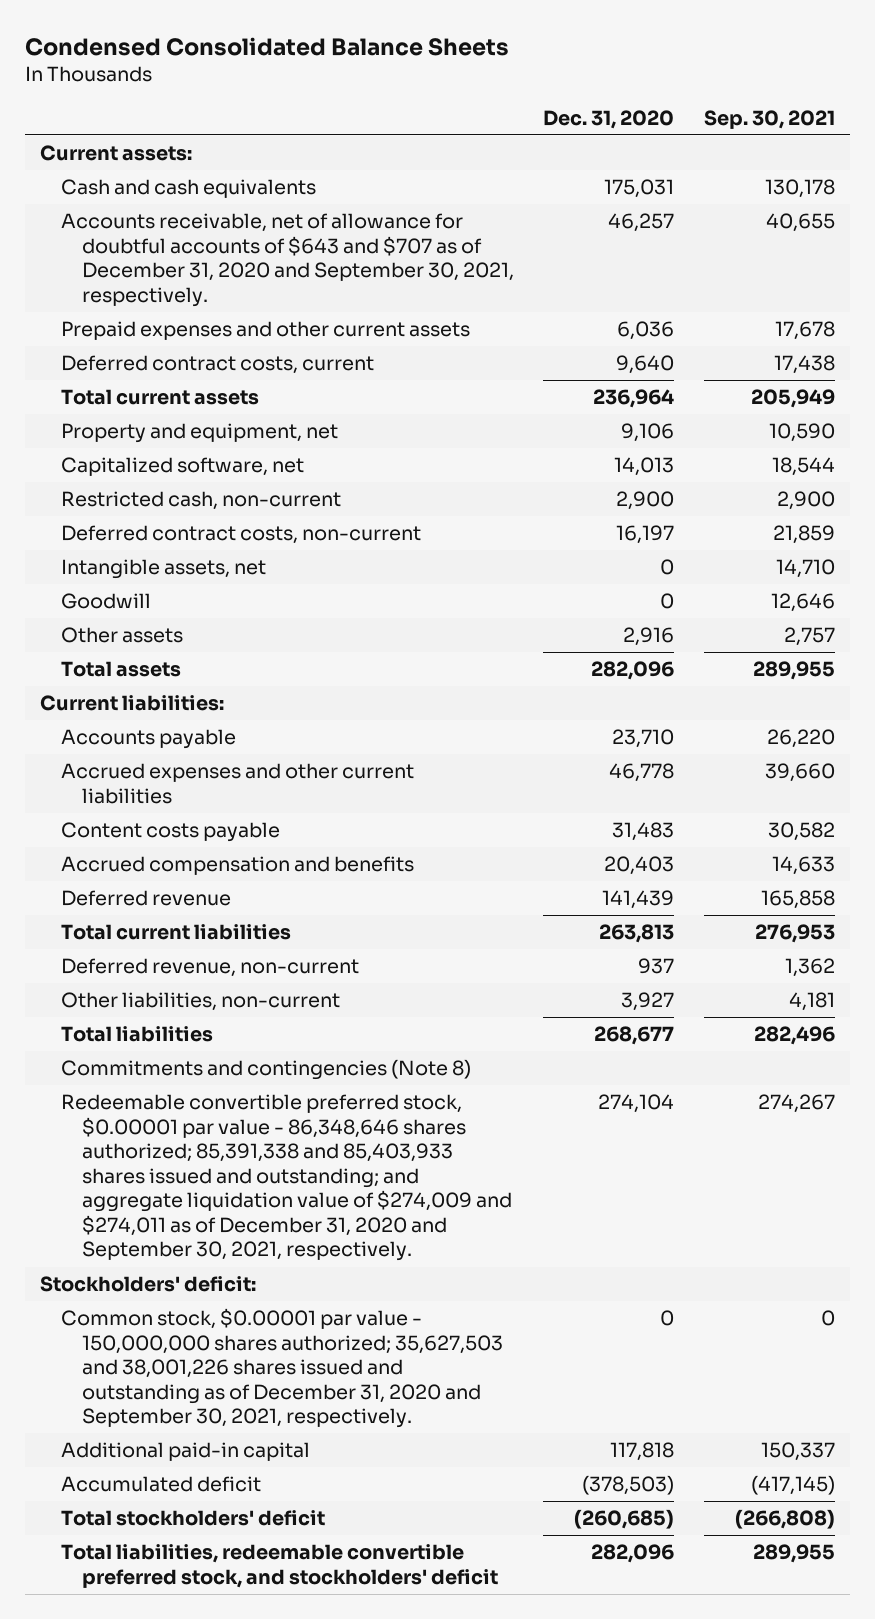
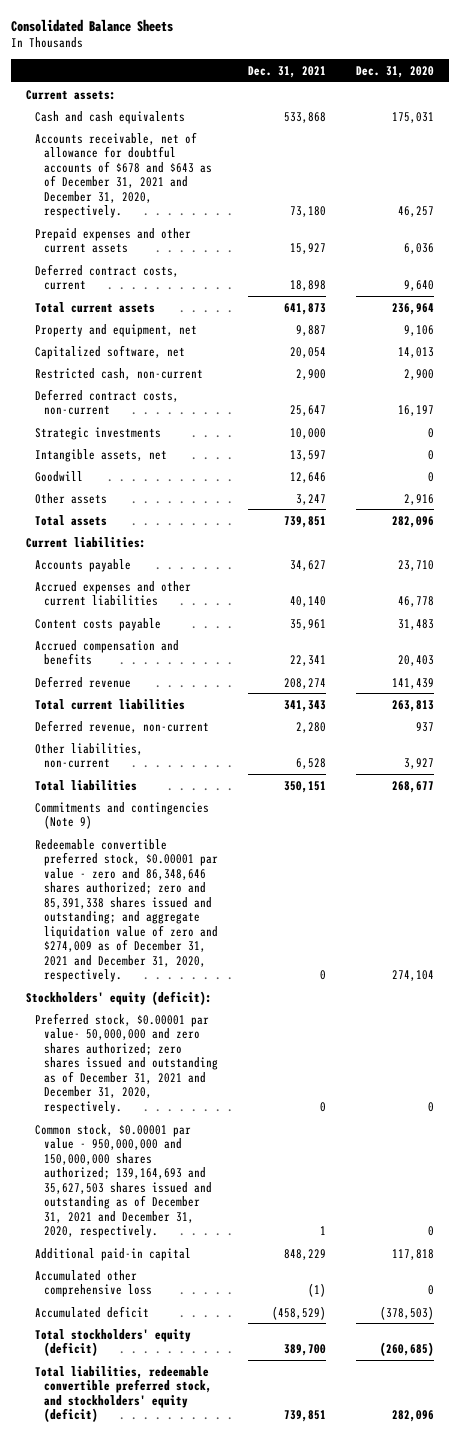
[24,36,509,56] Condensed Consolidated Balance Sheets -> [11,18,174,32] Consolidated Balance Sheets
[704,109,836,129] Sep. 30, 2021 -> none
none -> [247,65,326,78] Dec. 31, 2021
[60,213,514,307] Accounts receivable, net of allowance for doubtful accounts of $643 and $707 as of December 31, 2020 and September 30, 2021, respectively. -> [35,131,212,219] Accounts receivable, net of allowance for doubtful accounts of $678 and $643 as of December 31, 2021 and December 31, 2020, respectively.
none -> [35,426,162,440] Strategic investments
[60,1059,471,1081] Commitments and contingencies (Note 8) -> [35,801,210,830] Commitments and contingencies (Note 9)
[60,1094,512,1262] Redeemable convertible preferred stock, $0.00001 par value - 86,348,646 shares authorized; 85,391,338 and 85,403,933 shares issued and outstanding; and aggregate liquidation value of $274,009 and $274,011 as of December 31, 2020 and September 30, 2021, respectively. -> [35,838,218,983] Redeemable convertible preferred stock, $0.00001 par value - zero and 86,348,646 shares authorized; zero and 85,391,338 shares issued and outstanding; and aggregate liquidation value of zero and $274,009 as of December 31, 2021 and December 31, 2020, respectively.
[39,1276,256,1293] Stockholders' deficit: -> [26,990,213,1005] Stockholders' equity (deficit):
none -> [35,1012,218,1114] Preferred stock, $0.00001 par value- 50,000,000 and zero shares authorized; zero shares issued and outstanding as of December 31, 2021 and December 31, 2020, respectively.
[60,1308,503,1429] Common stock, $0.00001 par value - 150,000,000 shares authorized; 35,627,503 and 38,001,226 shares issued and outstanding as of December 31, 2020 and September 30, 2021, respectively. -> [35,1123,212,1239] Common stock, $0.00001 par value - 950,000,000 and 150,000,000 shares authorized; 139,164,693 and 35,627,503 shares issued and outstanding as of December 31, 2021 and December 31, 2020, respectively.
none -> [35,1269,152,1298] Accumulated other comprehensive loss
[60,1510,325,1527] Total stockholders' deficit -> [35,1328,192,1357] Total stockholders' equity (deficit)
[60,1544,498,1588] Total liabilities, redeemable convertible preferred stock, and stockholders' deficit -> [35,1365,212,1423] Total liabilities, redeemable convertible preferred stock, and stockholders' equity (deficit)

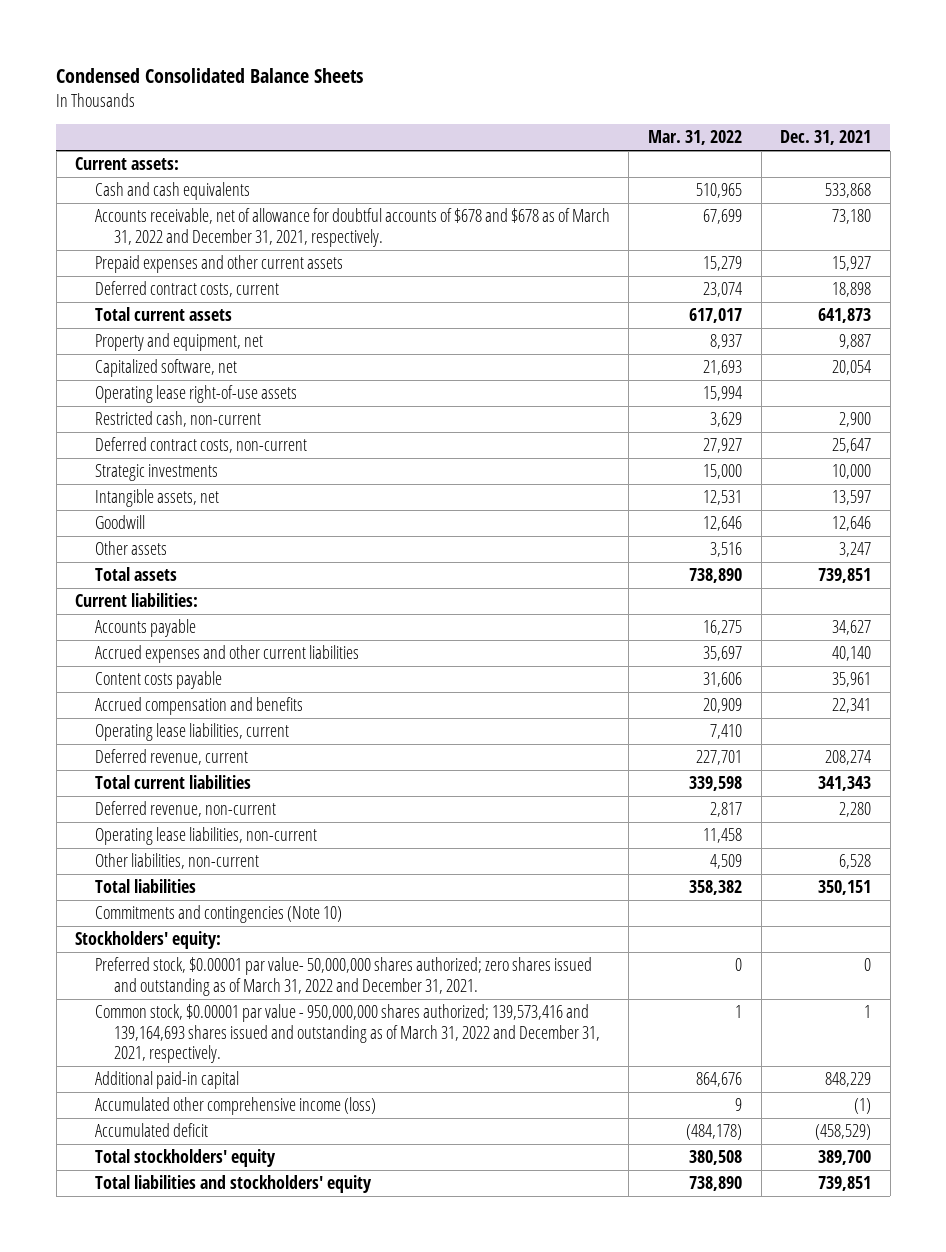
[11,18,174,32] Consolidated Balance Sheets -> [56,68,364,84] Condensed Consolidated Balance Sheets
[355,65,434,78] Dec. 31, 2020 -> none
none -> [647,130,742,146] Mar. 31, 2022
[35,131,212,219] Accounts receivable, net of allowance for doubtful accounts of $678 and $643 as of December 31, 2021 and December 31, 2020, respectively. -> [94,208,610,247] Accounts receivable, net of allowance for doubtful accounts of $678 and $678 as of March 31, 2022 and December 31, 2021, respectively.
none -> [94,385,297,404] Operating lease right-of-use assets
none -> [94,723,289,742] Operating lease liabilities, current
[35,675,132,688] Deferred revenue -> [94,749,248,766] Deferred revenue, current
none -> [94,827,317,846] Operating lease liabilities, non-current
[35,838,218,983] Redeemable convertible preferred stock, $0.00001 par value - zero and 86,348,646 shares authorized; zero and 85,391,338 shares issued and outstanding; and aggregate liquidation value of zero and $274,009 as of December 31, 2021 and December 31, 2020, respectively. -> none
[35,801,210,830] Commitments and contingencies (Note 9) -> [94,905,342,924] Commitments and contingencies (Note 10)
[26,990,213,1005] Stockholders' equity (deficit): -> [75,931,222,950] Stockholders' equity:
[35,1012,218,1114] Preferred stock, $0.00001 par value- 50,000,000 and zero shares authorized; zero shares issued and outstanding as of December 31, 2021 and December 31, 2020, respectively. -> [94,957,592,996] Preferred stock, $0.00001 par value- 50,000,000 shares authorized; zero shares issued and outstanding as of March 31, 2022 and December 31, 2021.
[35,1123,212,1239] Common stock, $0.00001 par value - 950,000,000 and 150,000,000 shares authorized; 139,164,693 and 35,627,503 shares issued and outstanding as of December 31, 2021 and December 31, 2020, respectively. -> [94,1004,601,1063] Common stock, $0.00001 par value - 950,000,000 shares authorized; 139,573,416 and 139,164,693 shares issued and outstanding as of March 31, 2022 and December 31, 2021, respectively.
[35,1269,152,1298] Accumulated other comprehensive loss -> [94,1097,376,1116] Accumulated other comprehensive income (loss)
[35,1328,192,1357] Total stockholders' equity (deficit) -> [94,1149,276,1168] Total stockholders' equity
[35,1365,212,1423] Total liabilities, redeemable convertible preferred stock, and stockholders' equity (deficit) -> [94,1175,372,1194] Total liabilities and stockholders' equity

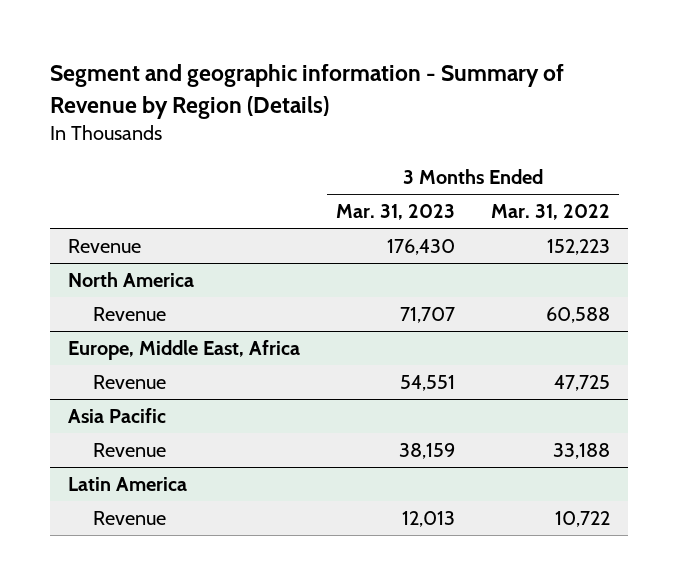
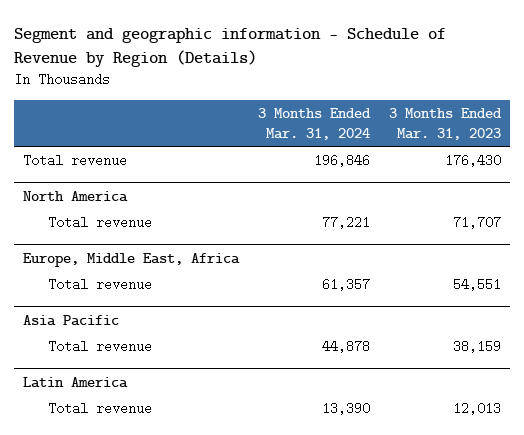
[49,64,564,119] Segment and geographic information - Summary of Revenue by Region (Details) -> [14,27,447,68] Segment and geographic information - Schedule of Revenue by Region (Details)
[491,204,611,221] Mar. 31, 2022 -> none
none -> [258,108,372,140] 3 Months Ended Mar. 31, 2024
[67,239,141,254] Revenue -> [23,154,128,168] Total revenue
[92,307,166,322] Revenue -> [48,216,153,230] Total revenue
[92,375,166,390] Revenue -> [48,278,153,292] Total revenue
[92,443,166,458] Revenue -> [48,340,153,354] Total revenue
[92,511,166,526] Revenue -> [48,402,153,416] Total revenue

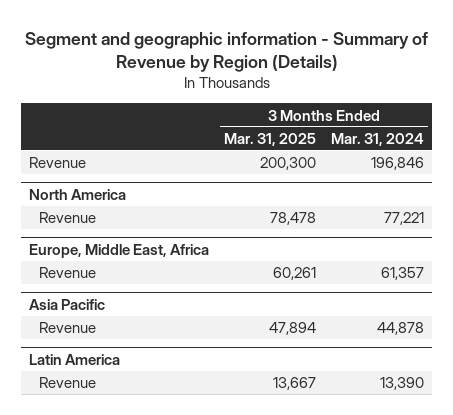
[14,27,447,68] Segment and geographic information - Schedule of Revenue by Region (Details) -> [24,31,428,72] Segment and geographic information - Summary of Revenue by Region (Details)
[388,108,502,140] 3 Months Ended Mar. 31, 2023 -> none
none -> [224,132,317,146] Mar. 31, 2025
[23,154,128,168] Total revenue -> [28,157,86,169] Revenue
[48,216,153,230] Total revenue -> [39,212,97,224] Revenue
[48,278,153,292] Total revenue -> [39,267,97,279] Revenue
[48,340,153,354] Total revenue -> [39,322,97,334] Revenue
[48,402,153,416] Total revenue -> [39,377,97,389] Revenue

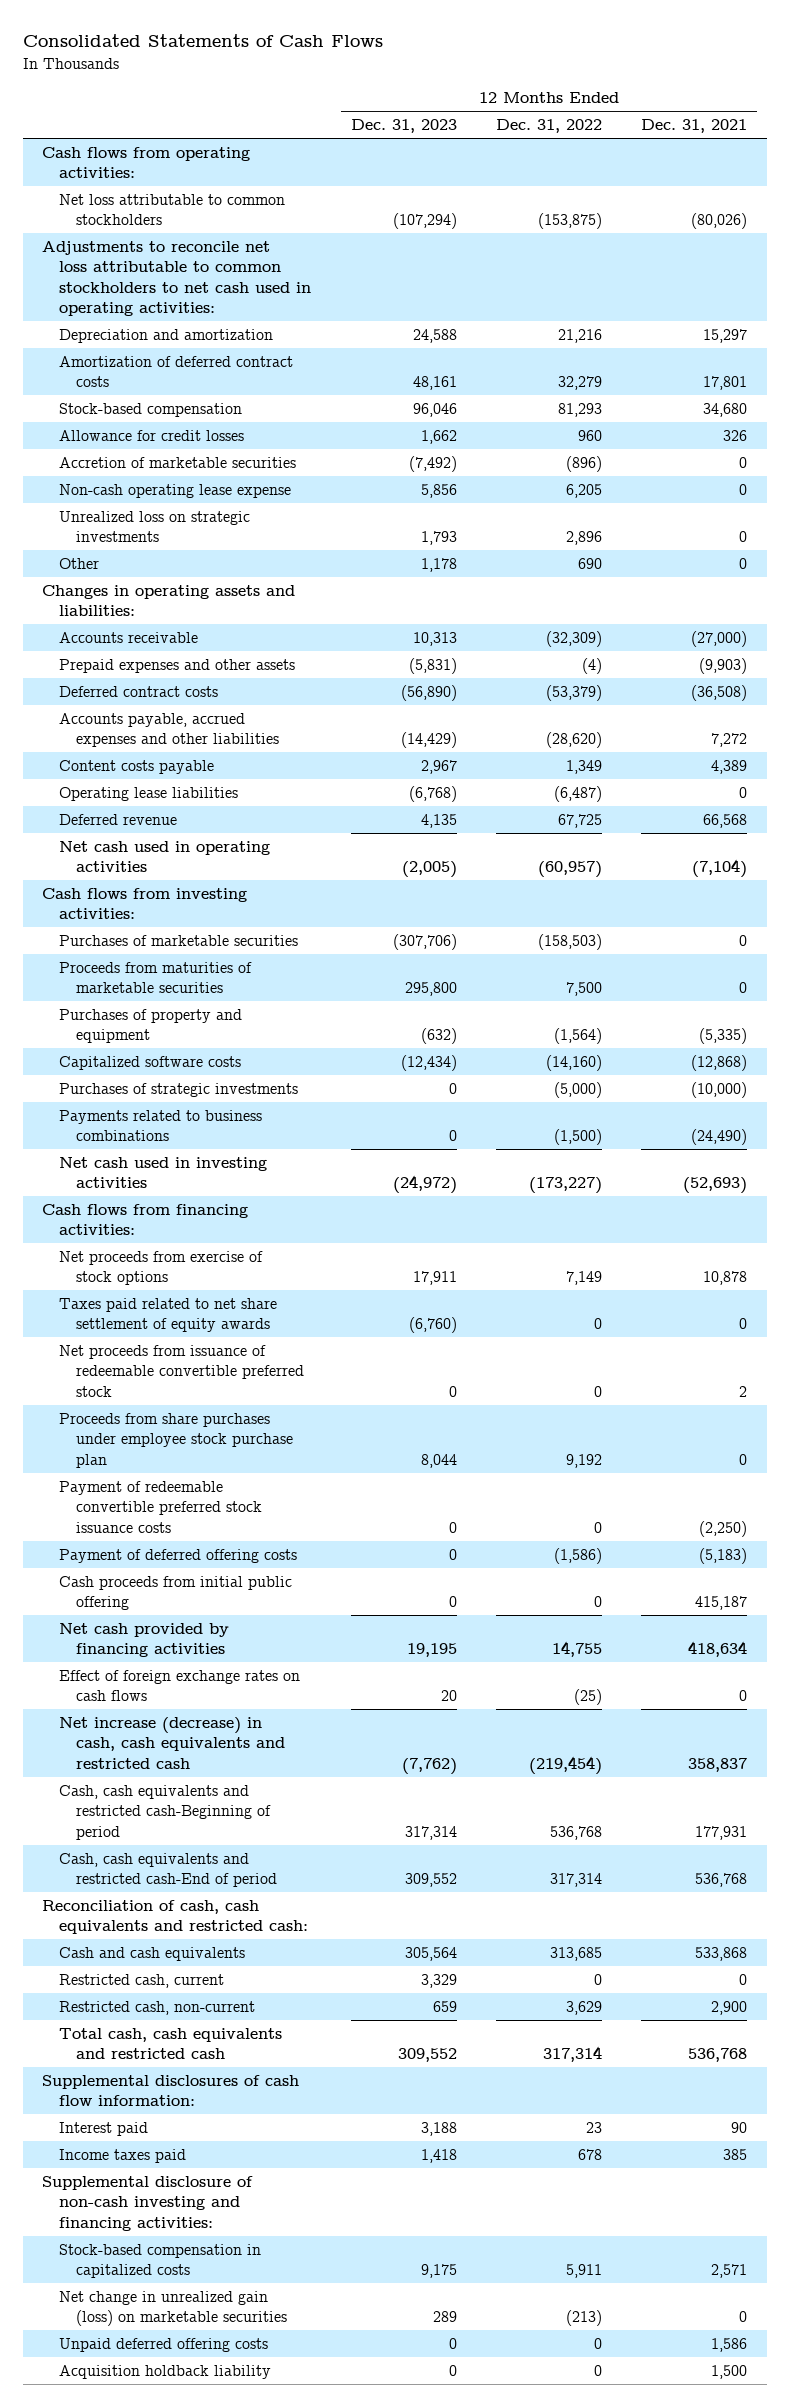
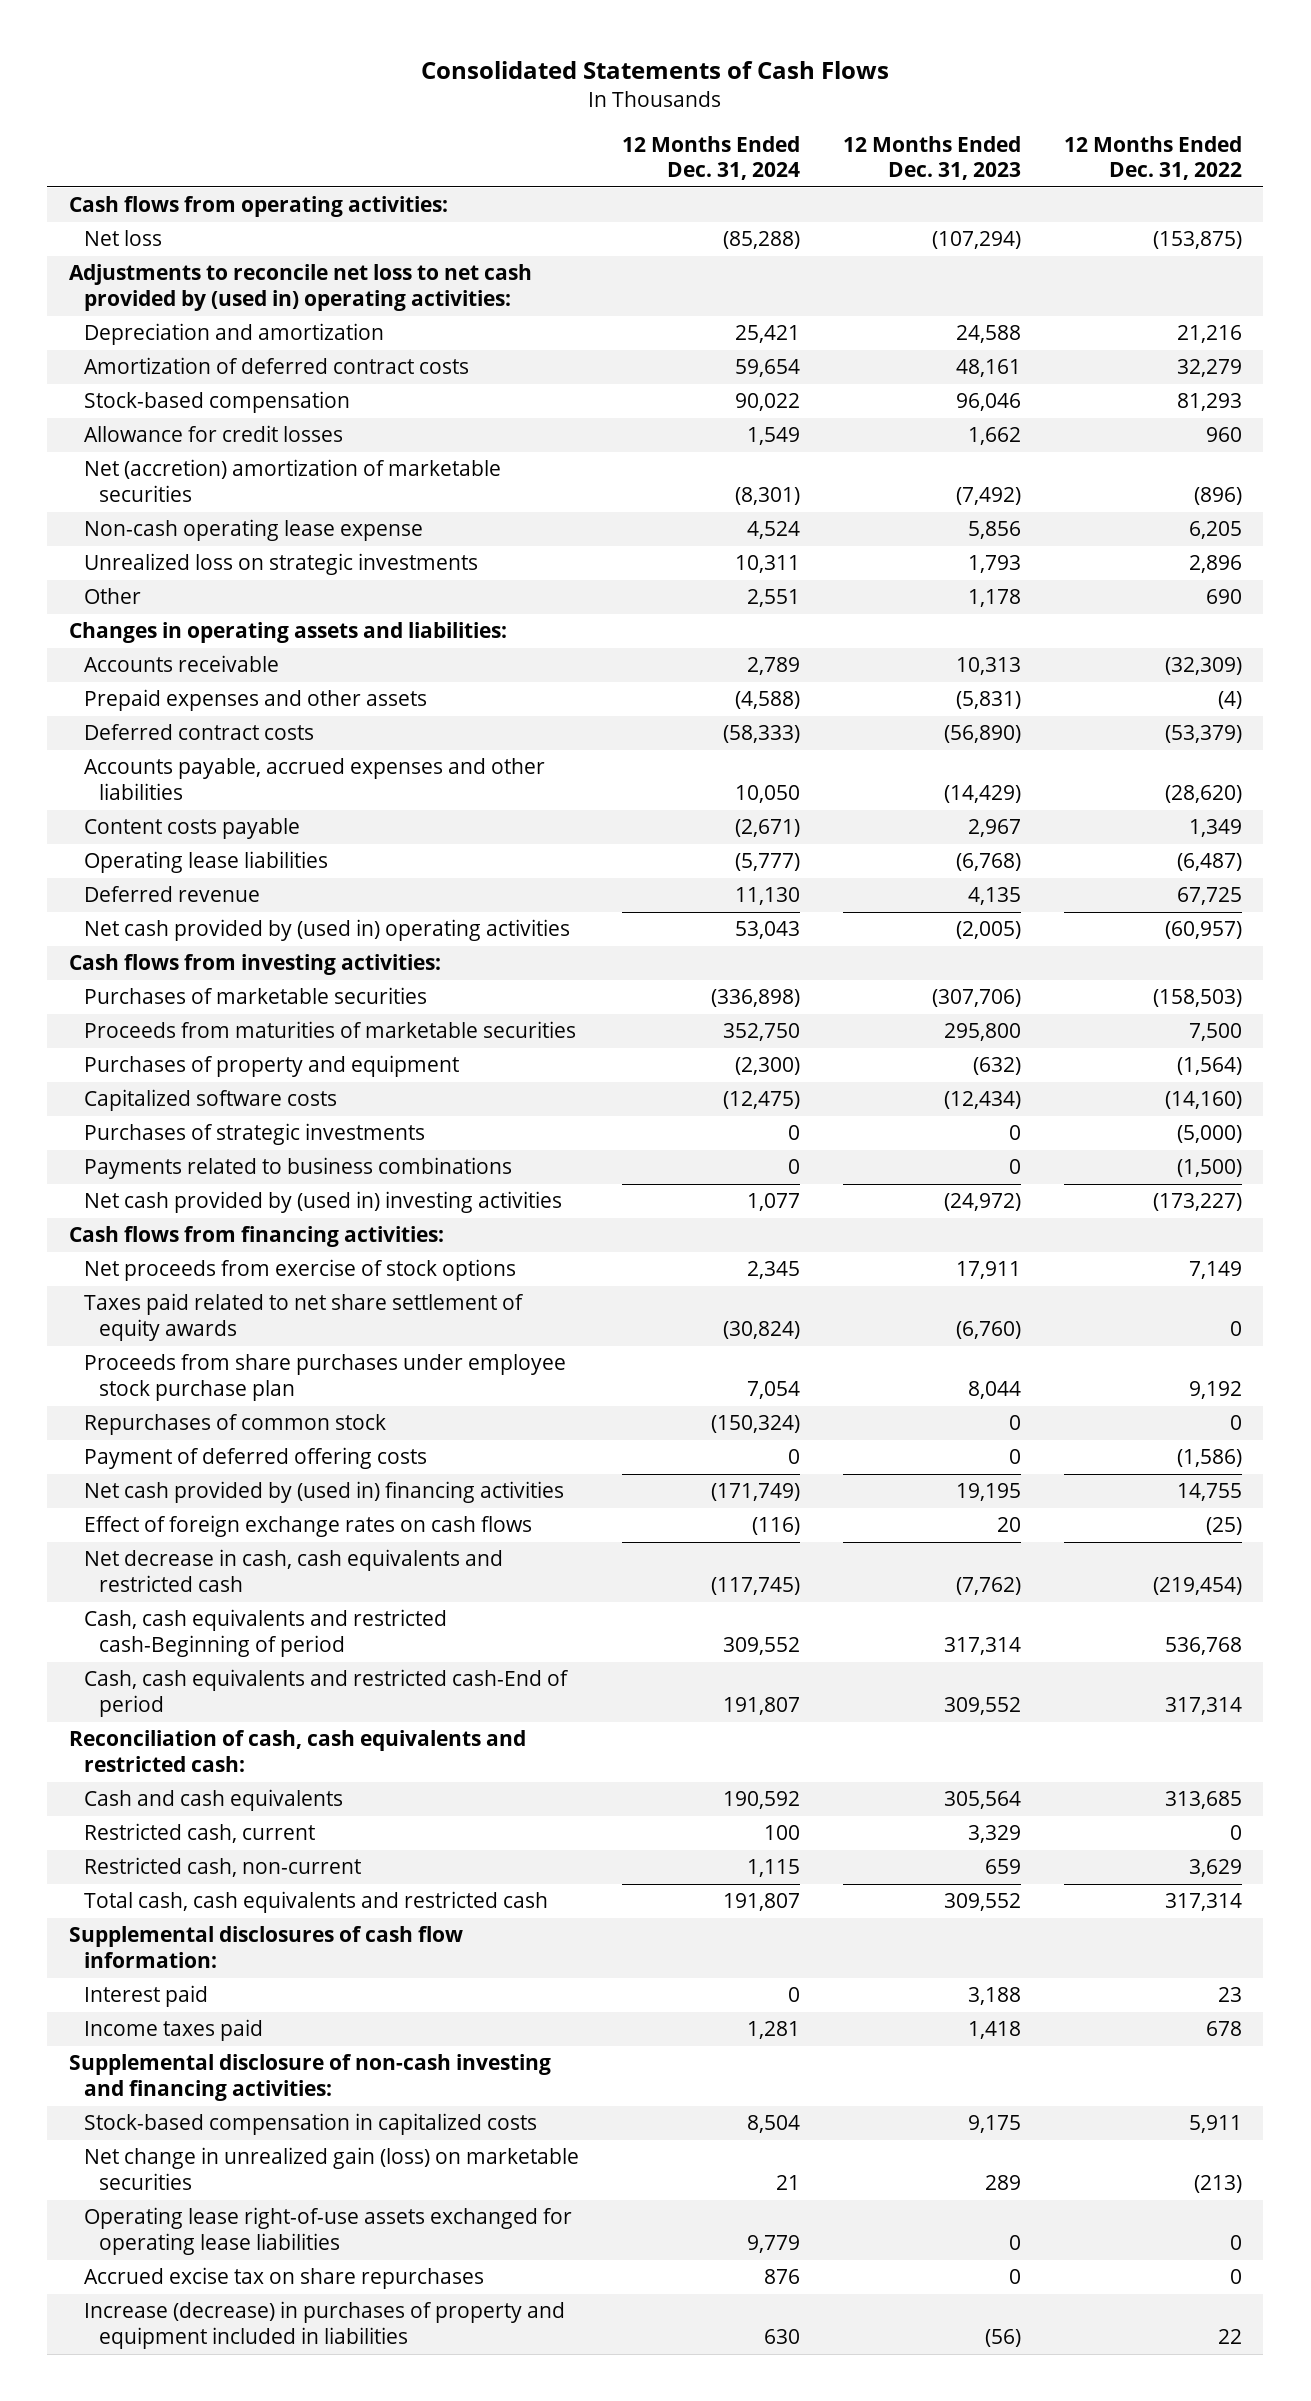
[641,119,748,134] Dec. 31, 2021 -> none
none -> [621,135,800,180] 12 Months Ended Dec. 31, 2024
[59,193,286,226] Net loss attributable to common stockholders -> [83,230,162,247] Net loss
[42,240,312,316] Adjustments to reconcile net loss attributable to common stockholders to net cash used in operating activities: -> [68,264,532,311] Adjustments to reconcile net loss to net cash provided by (used in) operating activities:
[59,456,297,468] Accretion of marketable securities -> [83,459,501,502] Net (accretion) amortization of marketable securities
[59,840,271,873] Net cash used in operating activities -> [83,919,570,942] Net cash provided by (used in) operating activities
[59,1156,268,1189] Net cash used in investing activities -> [83,1191,562,1214] Net cash provided by (used in) investing activities
[59,1344,305,1397] Net proceeds from issuance of redeemable convertible preferred stock -> none
[59,1480,263,1533] Payment of redeemable convertible preferred stock issuance costs -> none
none -> [83,1414,386,1436] Repurchases of common stock
[59,1575,293,1611] Cash proceeds from initial public offering -> none
[59,1622,230,1658] Net cash provided by financing activities -> [83,1481,564,1504] Net cash provided by (used in) financing activities
[59,1716,286,1769] Net increase (decrease) in cash, cash equivalents and restricted cash -> [83,1549,503,1592] Net decrease in cash, cash equivalents and restricted cash
[59,2337,269,2352] Unpaid deferred offering costs -> none
[59,2364,272,2379] Acquisition holdback liability -> none
none -> [83,2207,572,2255] Operating lease right-of-use assets exchanged for operating lease liabilities
none -> [83,2267,484,2290] Accrued excise tax on share repurchases
none -> [83,2301,565,2349] Increase (decrease) in purchases of property and equipment included in liabilities

